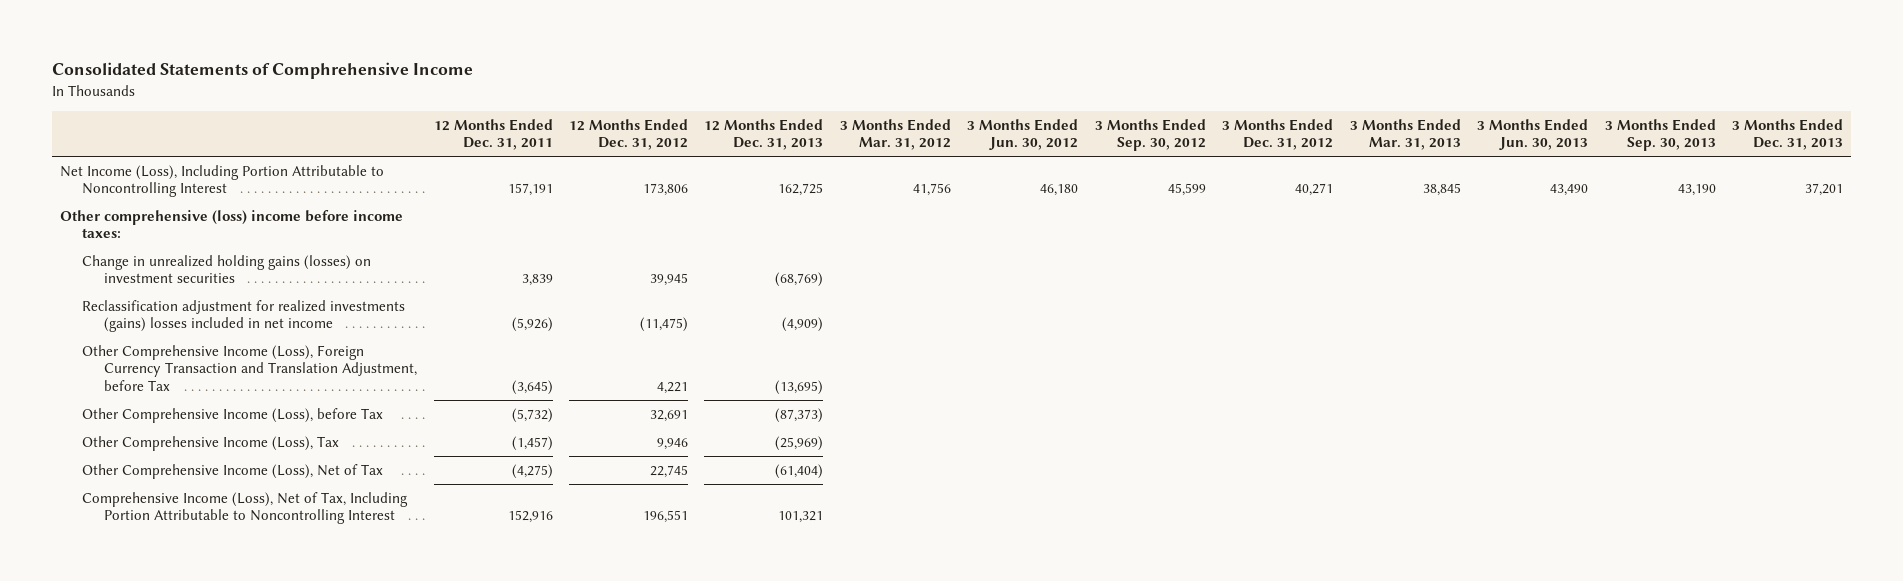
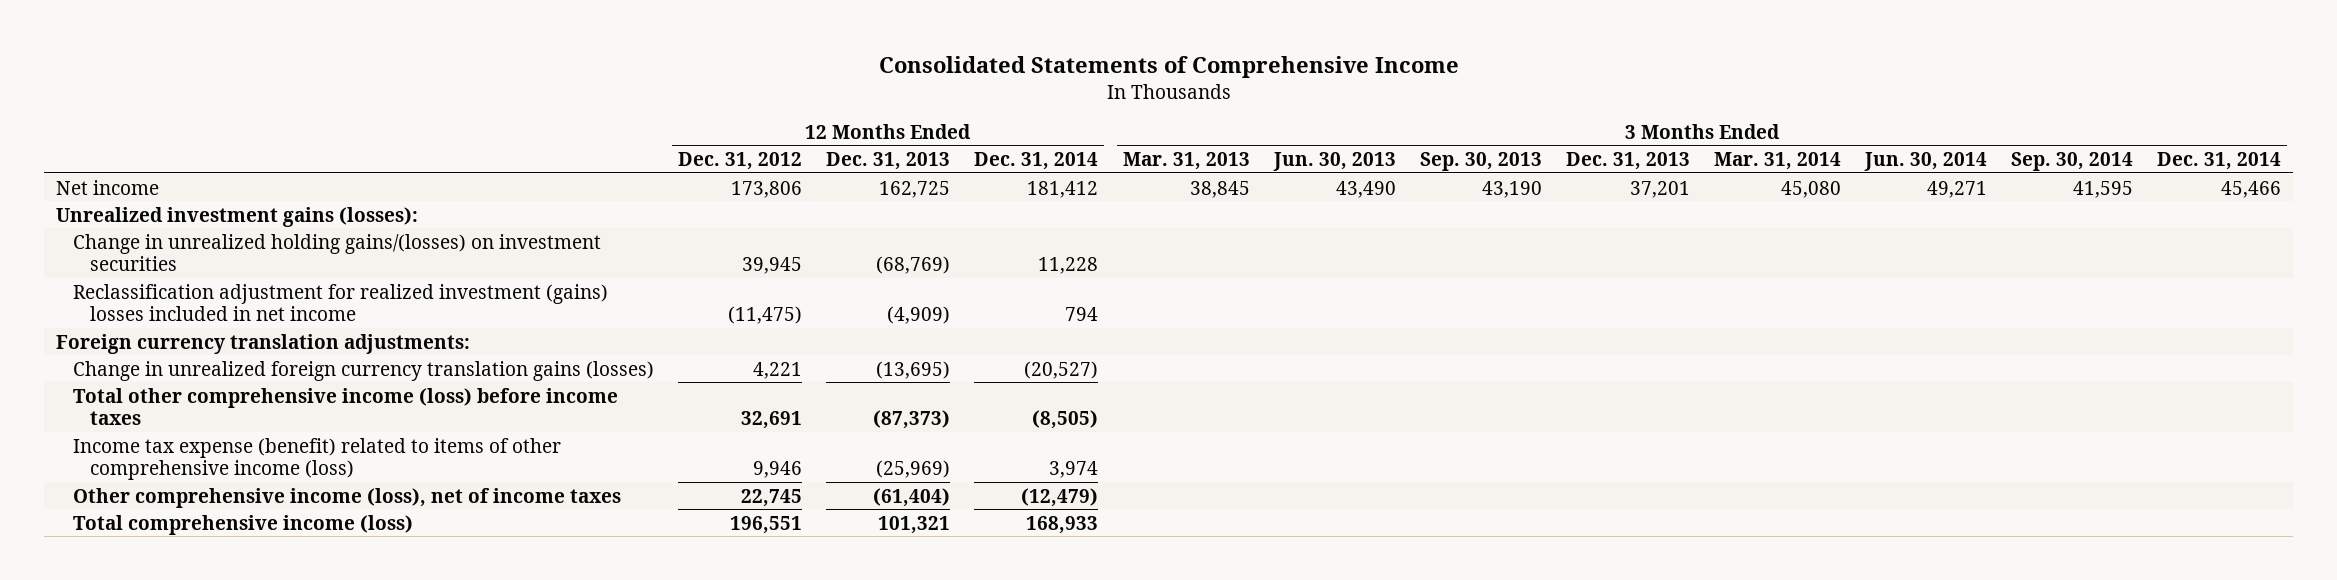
[51,62,473,80] Consolidated Statements of Comphrehensive Income -> [878,56,1459,79] Consolidated Statements of Comprehensive Income
[433,118,553,151] 12 Months Ended Dec. 31, 2011 -> none
[839,118,951,151] 3 Months Ended Mar. 31, 2012 -> none
[967,118,1079,151] 3 Months Ended Jun. 30, 2012 -> none
[1094,118,1206,152] 3 Months Ended Sep. 30, 2012 -> none
[1222,118,1334,151] 3 Months Ended Dec. 31, 2012 -> none
none -> [974,151,1099,170] Dec. 31, 2014
none -> [1713,151,1841,170] Mar. 31, 2014
none -> [1864,151,1988,171] Jun. 30, 2014
none -> [2011,151,2134,171] Sep. 30, 2014
none -> [2157,151,2282,170] Dec. 31, 2014
[59,209,403,239] Other comprehensive (loss) income before income taxes: -> none
[59,164,384,198] Net Income (Loss), Including Portion Attributable to Noncontrolling Interest -> [56,179,160,195] Net income
none -> [56,206,419,227] Unrealized investment gains (losses):
[82,254,372,284] Change in unrealized holding gains (losses) on investment securities -> [73,233,602,271] Change in unrealized holding gains/(losses) on investment securities
[82,299,406,333] Reclassification adjustment for realized investments (gains) losses included in net income -> [73,283,609,321] Reclassification adjustment for realized investment (gains) losses included in net income
none -> [56,333,471,354] Foreign currency translation adjustments:
[82,344,418,391] Other Comprehensive Income (Loss), Foreign Currency Transaction and Translation Adjustment, before Tax -> [73,360,655,381] Change in unrealized foreign currency translation gains (losses)
[82,407,384,423] Other Comprehensive Income (Loss), before Tax -> [73,387,619,425] Total other comprehensive income (loss) before income taxes
[82,435,340,451] Other Comprehensive Income (Loss), Tax -> [73,437,562,480] Income tax expense (benefit) related to items of other comprehensive income (loss)
[82,463,384,479] Other Comprehensive Income (Loss), Net of Tax -> [73,487,622,508] Other comprehensive income (loss), net of income taxes
[82,491,409,525] Comprehensive Income (Loss), Net of Tax, Including Portion Attributable to Noncontrolling Interest -> [73,514,414,535] Total comprehensive income (loss)

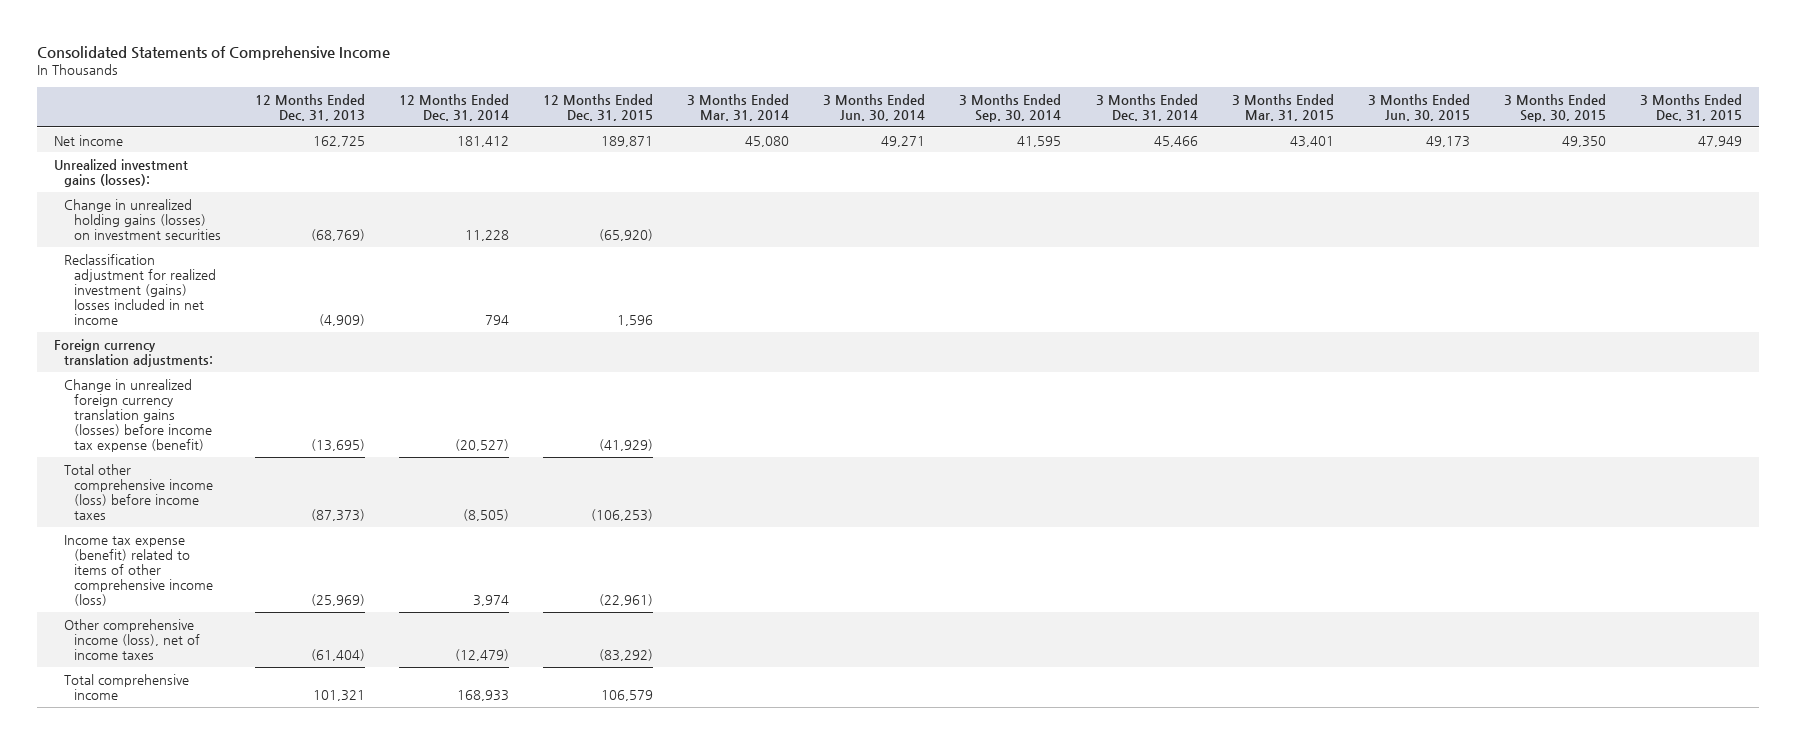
[678,151,803,170] Dec. 31, 2012 -> none
[1122,151,1250,170] Mar. 31, 2013 -> none
[1272,151,1396,171] Jun. 30, 2013 -> none
[1419,151,1542,171] Sep. 30, 2013 -> none
[1565,151,1690,170] Dec. 31, 2013 -> none
none -> [543,93,654,121] 12 Months Ended Dec. 31, 2015
none -> [1231,93,1334,121] 3 Months Ended Mar. 31, 2015
none -> [1367,93,1470,121] 3 Months Ended Jun. 30, 2015
none -> [1503,93,1606,122] 3 Months Ended Sep. 30, 2015
none -> [1639,93,1742,121] 3 Months Ended Dec. 31, 2015
[73,233,602,271] Change in unrealized holding gains/(losses) on investment securities -> [64,198,222,241] Change in unrealized holding gains (losses) on investment securities
[73,360,655,381] Change in unrealized foreign currency translation gains (losses) -> [64,378,213,453] Change in unrealized foreign currency translation gains (losses) before income tax expense (benefit)
[73,514,414,535] Total comprehensive income (loss) -> [64,673,190,700] Total comprehensive income

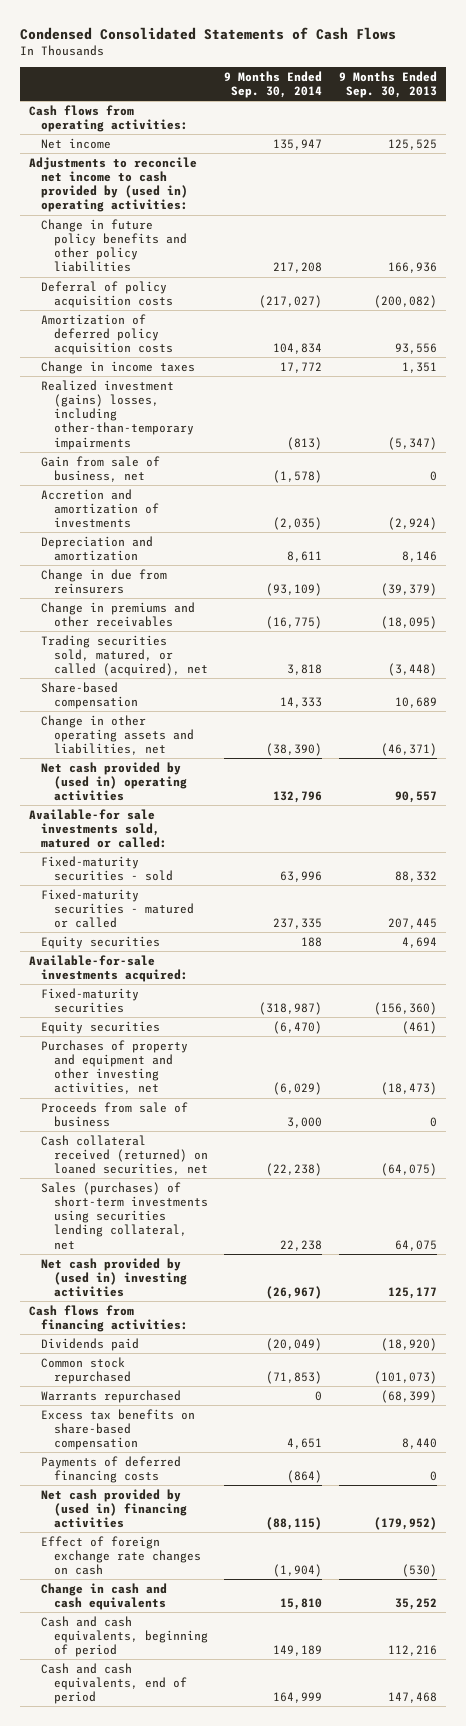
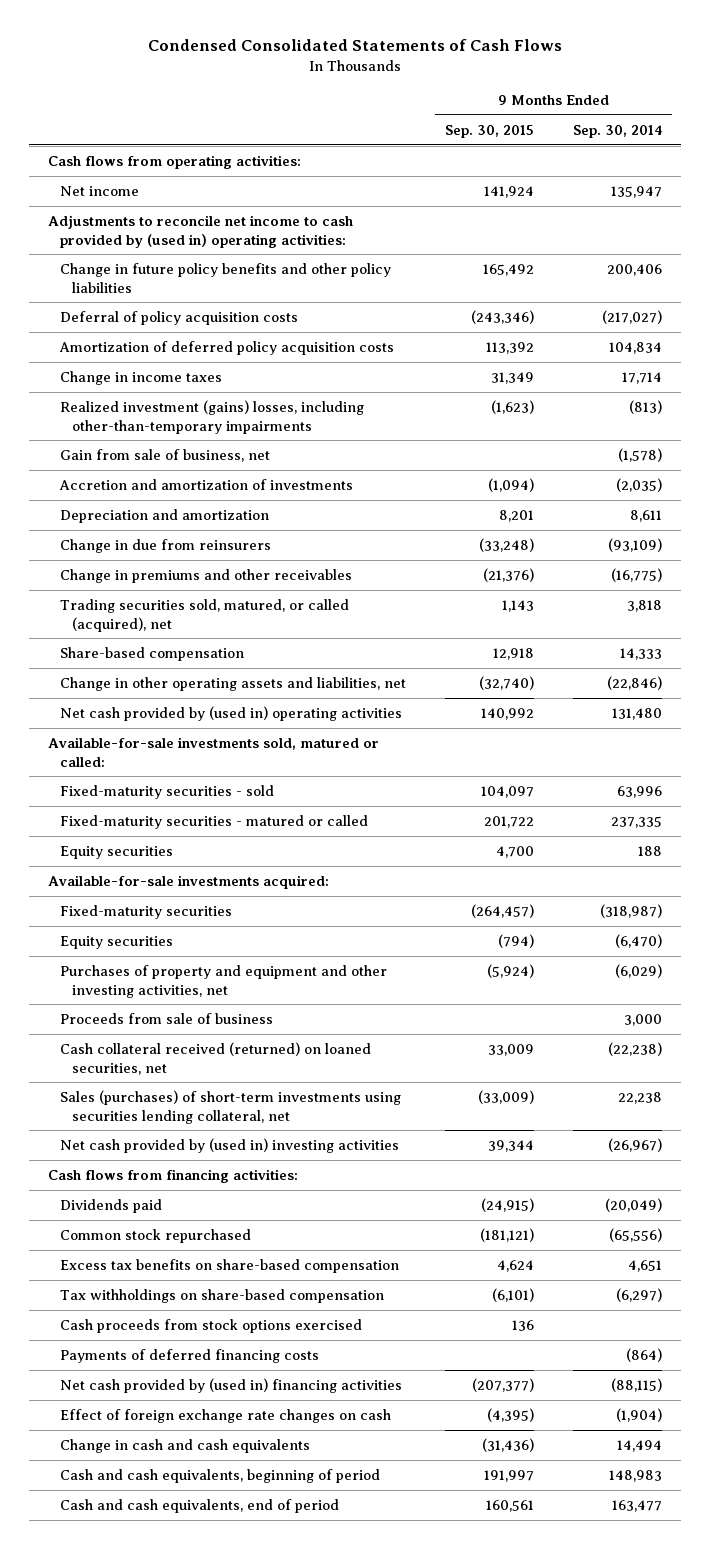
[339,70,438,99] 9 Months Ended Sep. 30, 2013 -> none
none -> [445,124,535,138] Sep. 30, 2015
[273,262,323,274] 217,208 -> [606,263,662,276] 200,406
[280,361,323,373] 17,772 -> [621,371,662,384] 17,714
[266,743,323,757] (38,390) -> [606,675,662,690] (22,846)
[273,791,323,804] 132,796 -> [611,707,662,720] 131,480
[28,808,168,849] Available-for sale investments sold, matured or called: -> [48,736,380,767] Available-for-sale investments sold, matured or called:
[41,1389,182,1403] Warrants repurchased -> none
[266,1370,323,1384] (71,853) -> [608,1227,662,1242] (65,556)
none -> [60,1288,385,1303] Tax withholdings on share-based compensation
none -> [60,1318,363,1333] Cash proceeds from stock options exercised
[280,1597,323,1610] 15,810 -> [616,1439,662,1452] 14,494
[273,1645,323,1657] 149,189 -> [608,1469,662,1482] 148,983
[273,1692,323,1704] 164,999 -> [611,1499,662,1512] 163,477

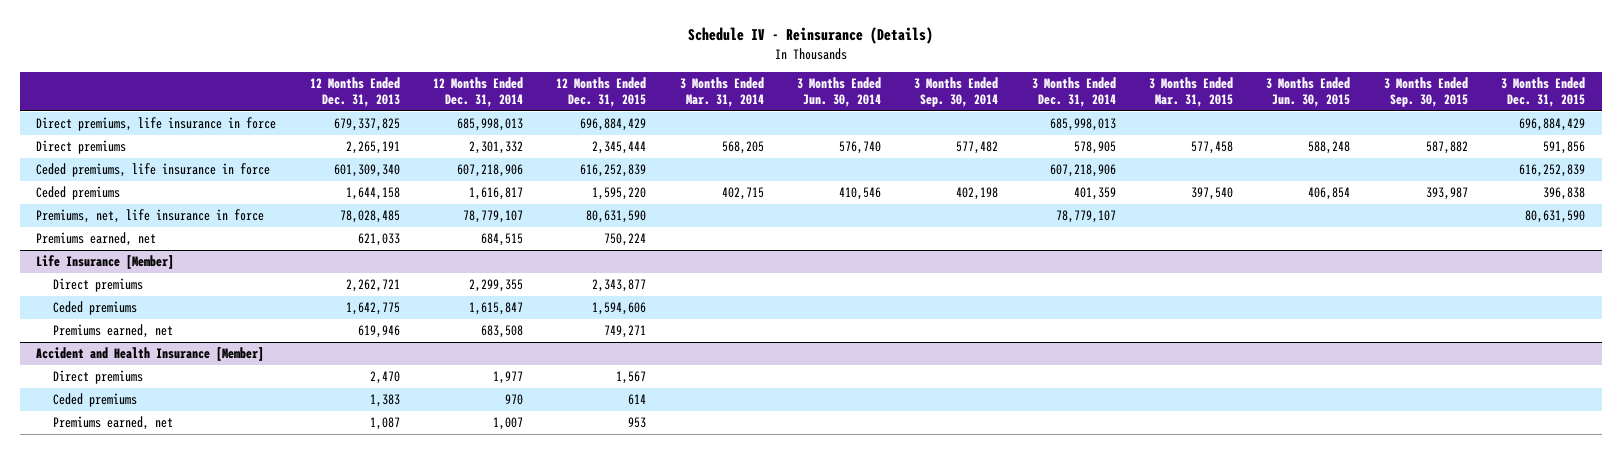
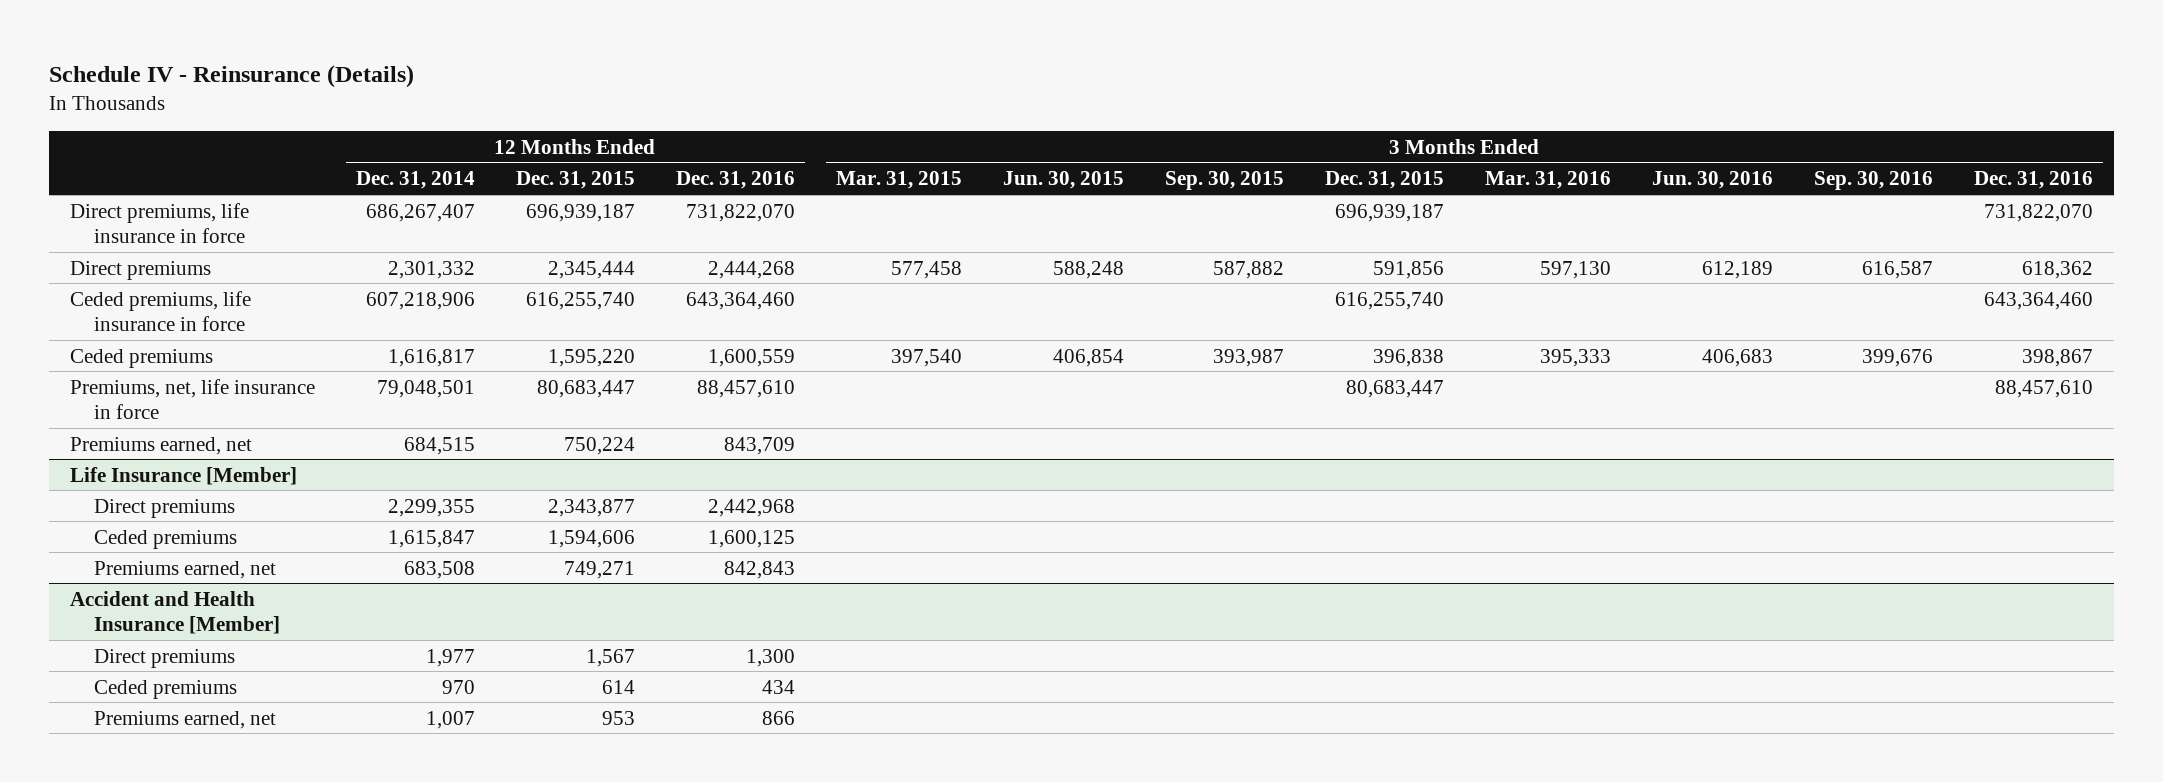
[309,76,400,108] 12 Months Ended Dec. 31, 2013 -> none
[679,76,764,108] 3 Months Ended Mar. 31, 2014 -> none
[796,76,881,108] 3 Months Ended Jun. 30, 2014 -> none
[914,76,999,108] 3 Months Ended Sep. 30, 2014 -> none
[1031,76,1116,108] 3 Months Ended Dec. 31, 2014 -> none
none -> [675,171,795,190] Dec. 31, 2016
none -> [1484,171,1611,190] Mar. 31, 2016
none -> [1651,171,1773,190] Jun. 30, 2016
none -> [1814,171,1934,191] Sep. 30, 2016
none -> [1974,171,2094,190] Dec. 31, 2016
[456,118,523,132] 685,998,013 -> [365,203,475,222] 686,267,407
[580,118,647,132] 696,884,429 -> [525,203,635,222] 696,939,187
[1518,118,1585,132] 696,884,429 -> [1334,203,1444,222] 696,939,187
[580,164,647,178] 616,252,839 -> [525,291,635,310] 616,255,740
[1518,164,1585,178] 616,252,839 -> [1334,291,1444,310] 616,255,740
[462,210,523,224] 78,779,107 -> [376,379,475,398] 79,048,501
[586,210,647,224] 80,631,590 -> [536,379,635,398] 80,683,447
[1524,210,1585,224] 80,631,590 -> [1345,379,1444,398] 80,683,447

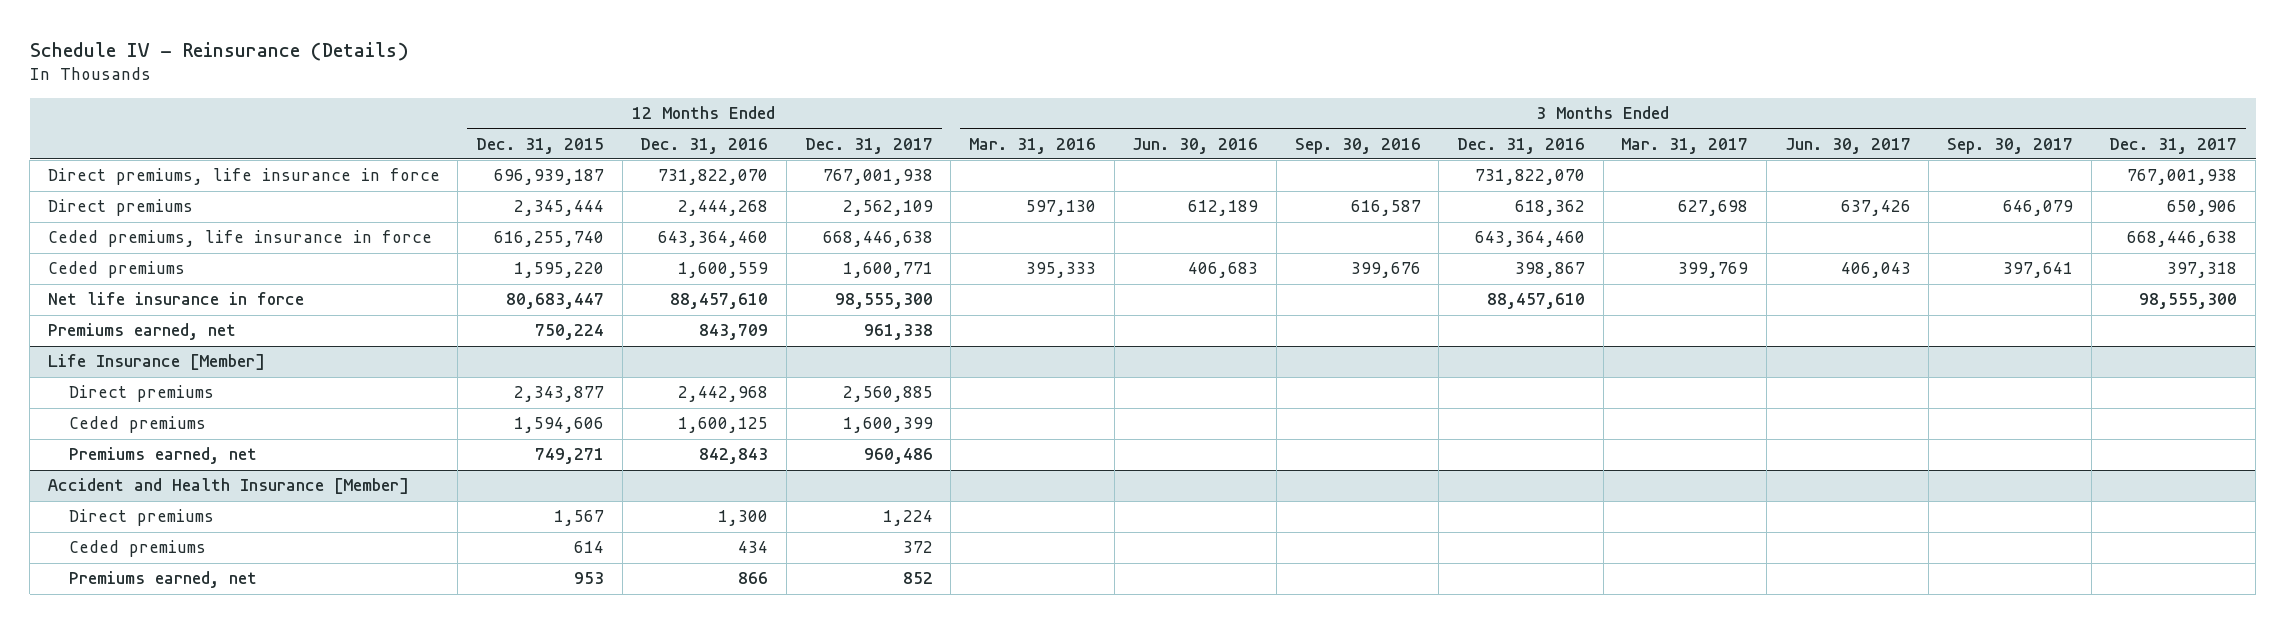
[355,171,475,190] Dec. 31, 2014 -> none
[835,171,962,190] Mar. 31, 2015 -> none
[1002,171,1124,190] Jun. 30, 2015 -> none
[1164,171,1284,191] Sep. 30, 2015 -> none
[1324,171,1444,190] Dec. 31, 2015 -> none
none -> [804,137,933,154] Dec. 31, 2017
none -> [1621,137,1749,154] Mar. 31, 2017
none -> [1784,137,1911,154] Jun. 30, 2017
none -> [1947,137,2074,154] Sep. 30, 2017
none -> [2109,137,2238,154] Dec. 31, 2017
[69,378,315,419] Premiums, net, life insurance in force -> [47,292,304,306] Net life insurance in force

